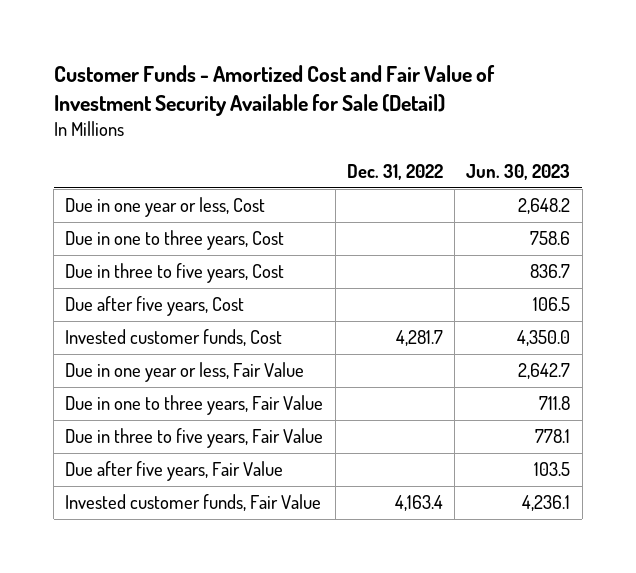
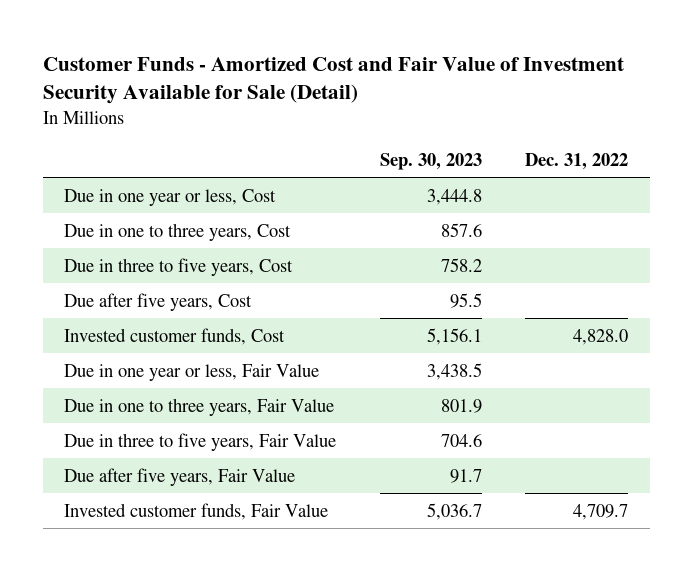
[466,164,571,181] Jun. 30, 2023 -> none
none -> [379,152,482,170] Sep. 30, 2023
[395,330,443,347] 4,281.7 -> [573,328,629,345] 4,828.0
[394,495,443,512] 4,163.4 -> [573,503,629,520] 4,709.7

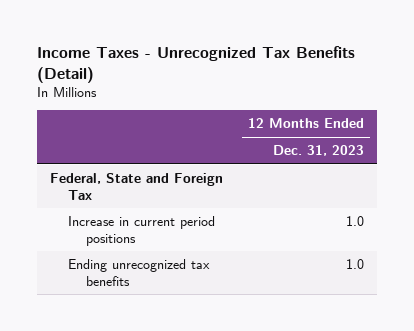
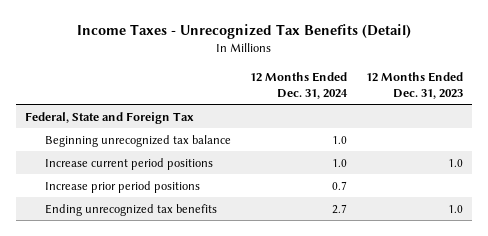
none -> [249,71,348,99] 12 Months Ended Dec. 31, 2024
none -> [45,134,232,147] Beginning unrecognized tax balance
[67,216,215,246] Increase in current period positions -> [45,157,214,170] Increase current period positions
none -> [45,180,201,193] Increase prior period positions

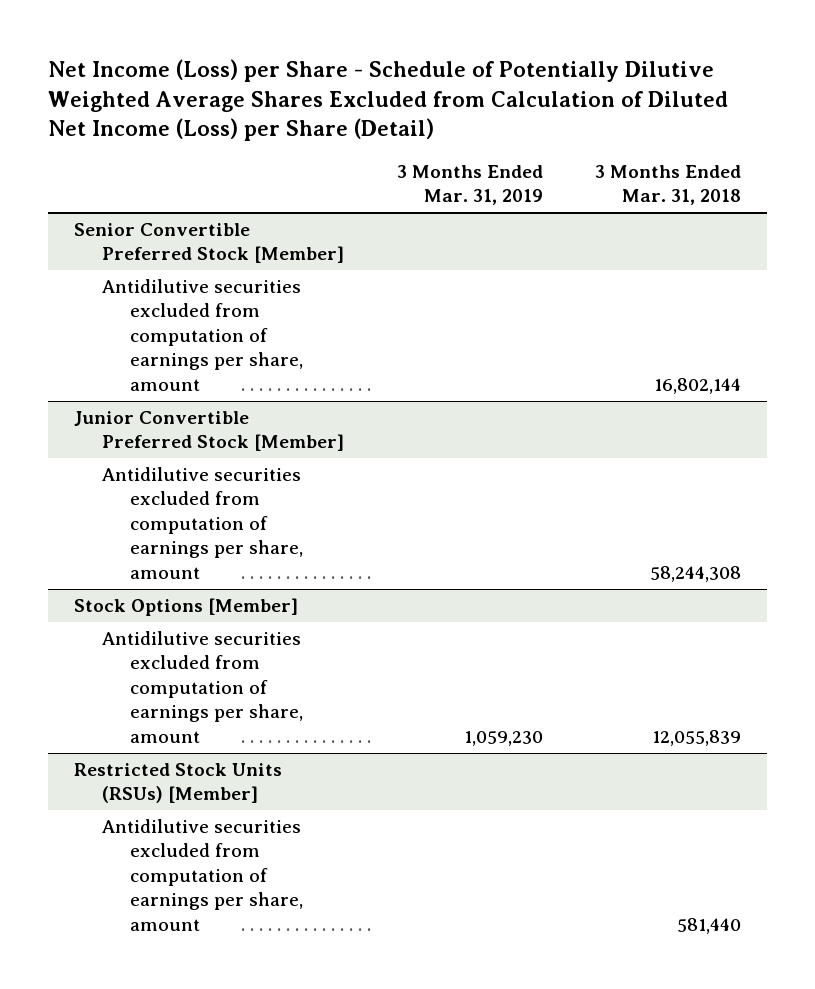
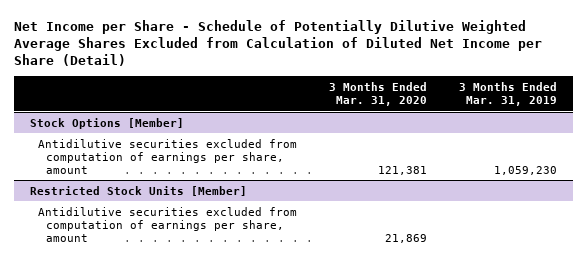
[48,59,729,142] Net Income (Loss) per Share - Schedule of Potentially Dilutive Weighted Average Shares Excluded from Calculation of Diluted Net Income (Loss) per Share (Detail) -> [13,19,542,67] Net Income per Share - Schedule of Potentially Dilutive Weighted Average Shares Excluded from Calculation of Diluted Net Income per Share (Detail)
[595,165,742,206] 3 Months Ended Mar. 31, 2018 -> none
none -> [328,82,427,107] 3 Months Ended Mar. 31, 2020
[74,223,345,264] Senior Convertible Preferred Stock [Member] -> none
[102,279,304,391] Antidilutive securities excluded from computation of earnings per share, amount -> none
[74,411,345,452] Junior Convertible Preferred Stock [Member] -> none
[102,467,304,579] Antidilutive securities excluded from computation of earnings per share, amount -> none
[74,763,283,804] Restricted Stock Units (RSUs) [Member] -> [29,185,247,196] Restricted Stock Units [Member]

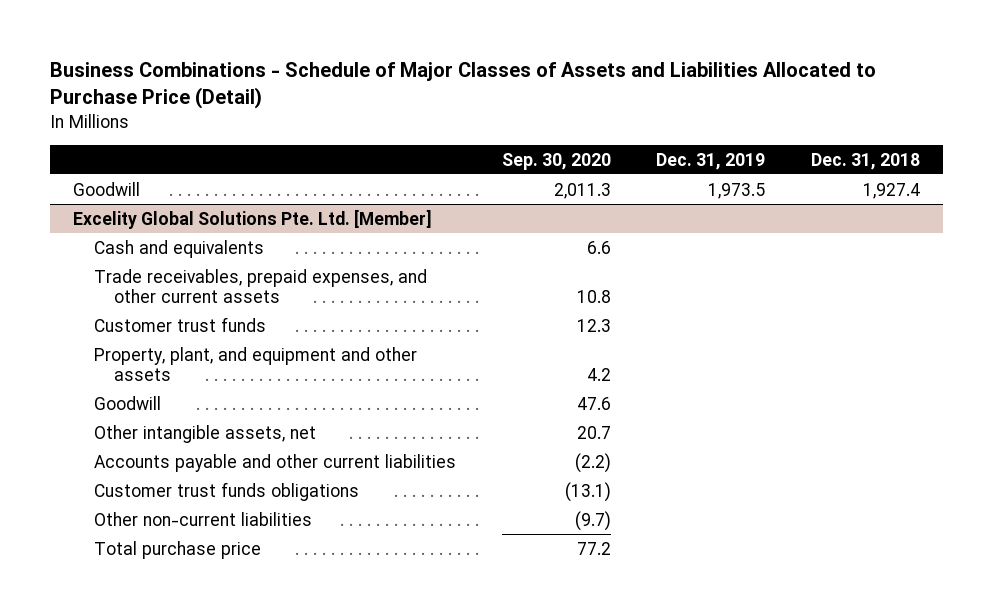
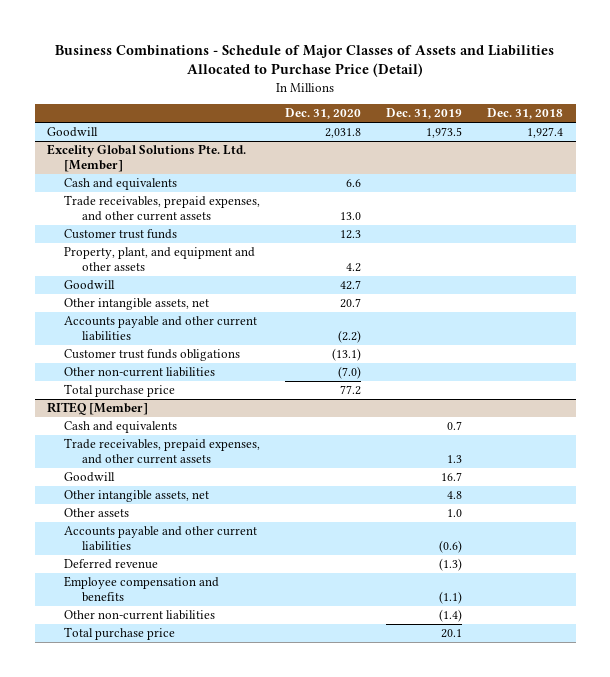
[501,152,611,170] Sep. 30, 2020 -> none
none -> [285,108,362,120] Dec. 31, 2020
none -> [47,402,149,416] RITEQ [Member]
none -> [64,421,178,434] Cash and equivalents
none -> [64,438,261,464] Trade receivables, prepaid expenses, and other current assets
none -> [64,472,116,483] Goodwill
none -> [64,490,210,503] Other intangible assets, net
none -> [64,508,130,518] Other assets
none -> [64,526,258,551] Accounts payable and other current liabilities
none -> [64,559,159,570] Deferred revenue
none -> [64,576,220,602] Employee compensation and benefits
none -> [64,610,216,621] Other non-current liabilities
none -> [64,627,176,641] Total purchase price

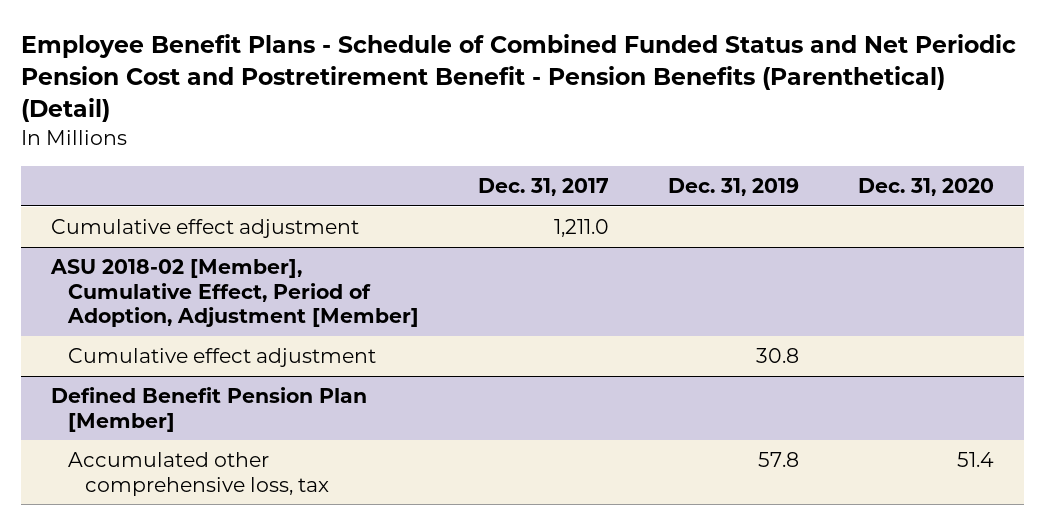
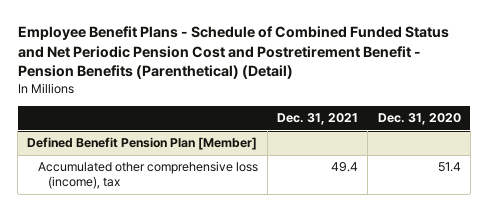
[478,177,610,196] Dec. 31, 2017 -> none
[668,177,800,196] Dec. 31, 2019 -> none
none -> [277,113,359,126] Dec. 31, 2021
[50,219,359,239] Cumulative effect adjustment -> none
[49,259,420,328] ASU 2018-02 [Member], Cumulative Effect, Period of Adoption, Adjustment [Member] -> none
[68,348,377,368] Cumulative effect adjustment -> none
[68,452,330,496] Accumulated other comprehensive loss, tax -> [37,161,258,190] Accumulated other comprehensive loss (income), tax

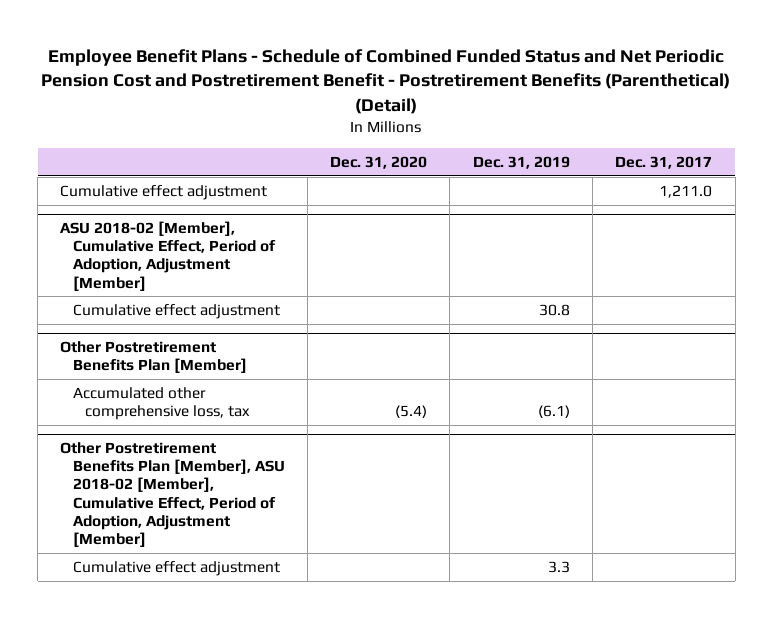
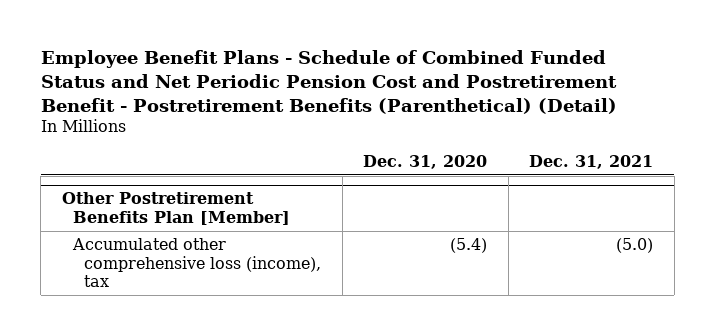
[472,156,570,170] Dec. 31, 2019 -> none
[615,156,713,170] Dec. 31, 2017 -> none
none -> [529,154,654,169] Dec. 31, 2021
[60,185,268,201] Cumulative effect adjustment -> none
[60,221,276,291] ASU 2018-02 [Member], Cumulative Effect, Period of Adoption, Adjustment [Member] -> none
[72,304,280,320] Cumulative effect adjustment -> none
[60,442,285,547] Other Postretirement Benefits Plan [Member], ASU 2018-02 [Member], Cumulative Effect, Period of Adoption, Adjustment [Member] -> none
[72,561,280,577] Cumulative effect adjustment -> none
[72,387,250,421] Accumulated other comprehensive loss, tax -> [71,238,322,287] Accumulated other comprehensive loss (income), tax

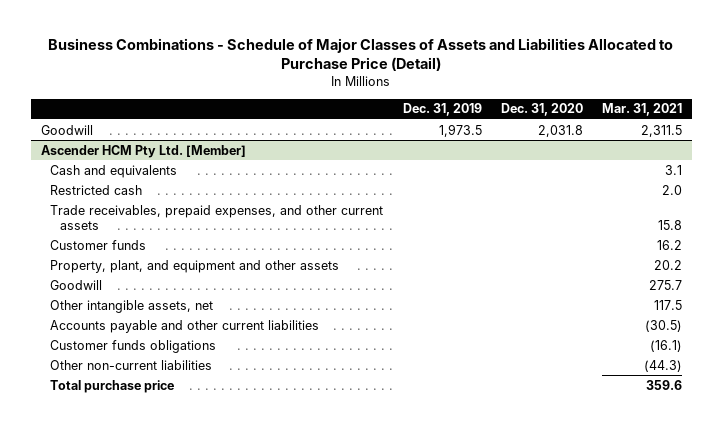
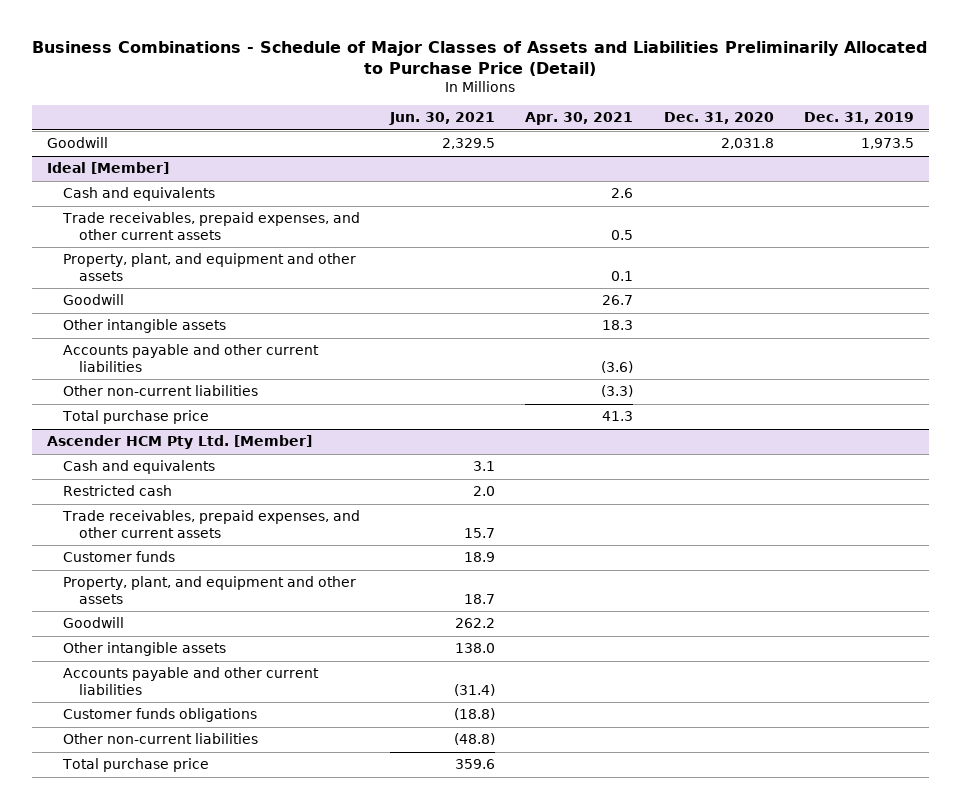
[48,38,674,72] Business Combinations - Schedule of Major Classes of Assets and Liabilities Allocated to Purchase Price (Detail) -> [32,40,928,76] Business Combinations - Schedule of Major Classes of Assets and Liabilities Preliminarily Allocated to Purchase Price (Detail)
[602,103,683,117] Mar. 31, 2021 -> none
none -> [389,112,496,126] Jun. 30, 2021
none -> [525,112,634,126] Apr. 30, 2021
none -> [46,162,169,175] Ideal [Member]
none -> [62,187,215,202] Cash and equivalents
none -> [61,212,360,240] Trade receivables, prepaid expenses, and other current assets
none -> [62,253,356,281] Property, plant, and equipment and other assets
none -> [62,294,124,306] Goodwill
none -> [62,319,226,334] Other intangible assets
none -> [62,344,319,372] Accounts payable and other current liabilities
none -> [62,385,258,397] Other non-current liabilities
none -> [61,410,209,425] Total purchase price
[50,299,214,313] Other intangible assets, net -> [62,642,226,657] Other intangible assets

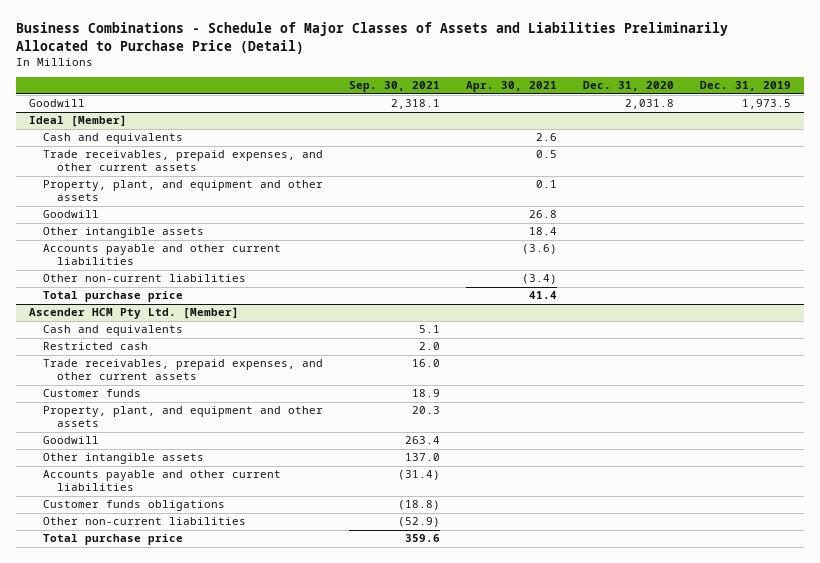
[389,112,496,126] Jun. 30, 2021 -> none
none -> [349,81,441,93] Sep. 30, 2021
[602,295,634,306] 26.7 -> [528,210,557,219] 26.8
[602,320,634,331] 18.3 -> [528,227,557,236] 18.4
[601,385,634,398] (3.3) -> [521,274,557,285] (3.4)
[602,411,634,422] 41.3 -> [528,291,557,300] 41.4

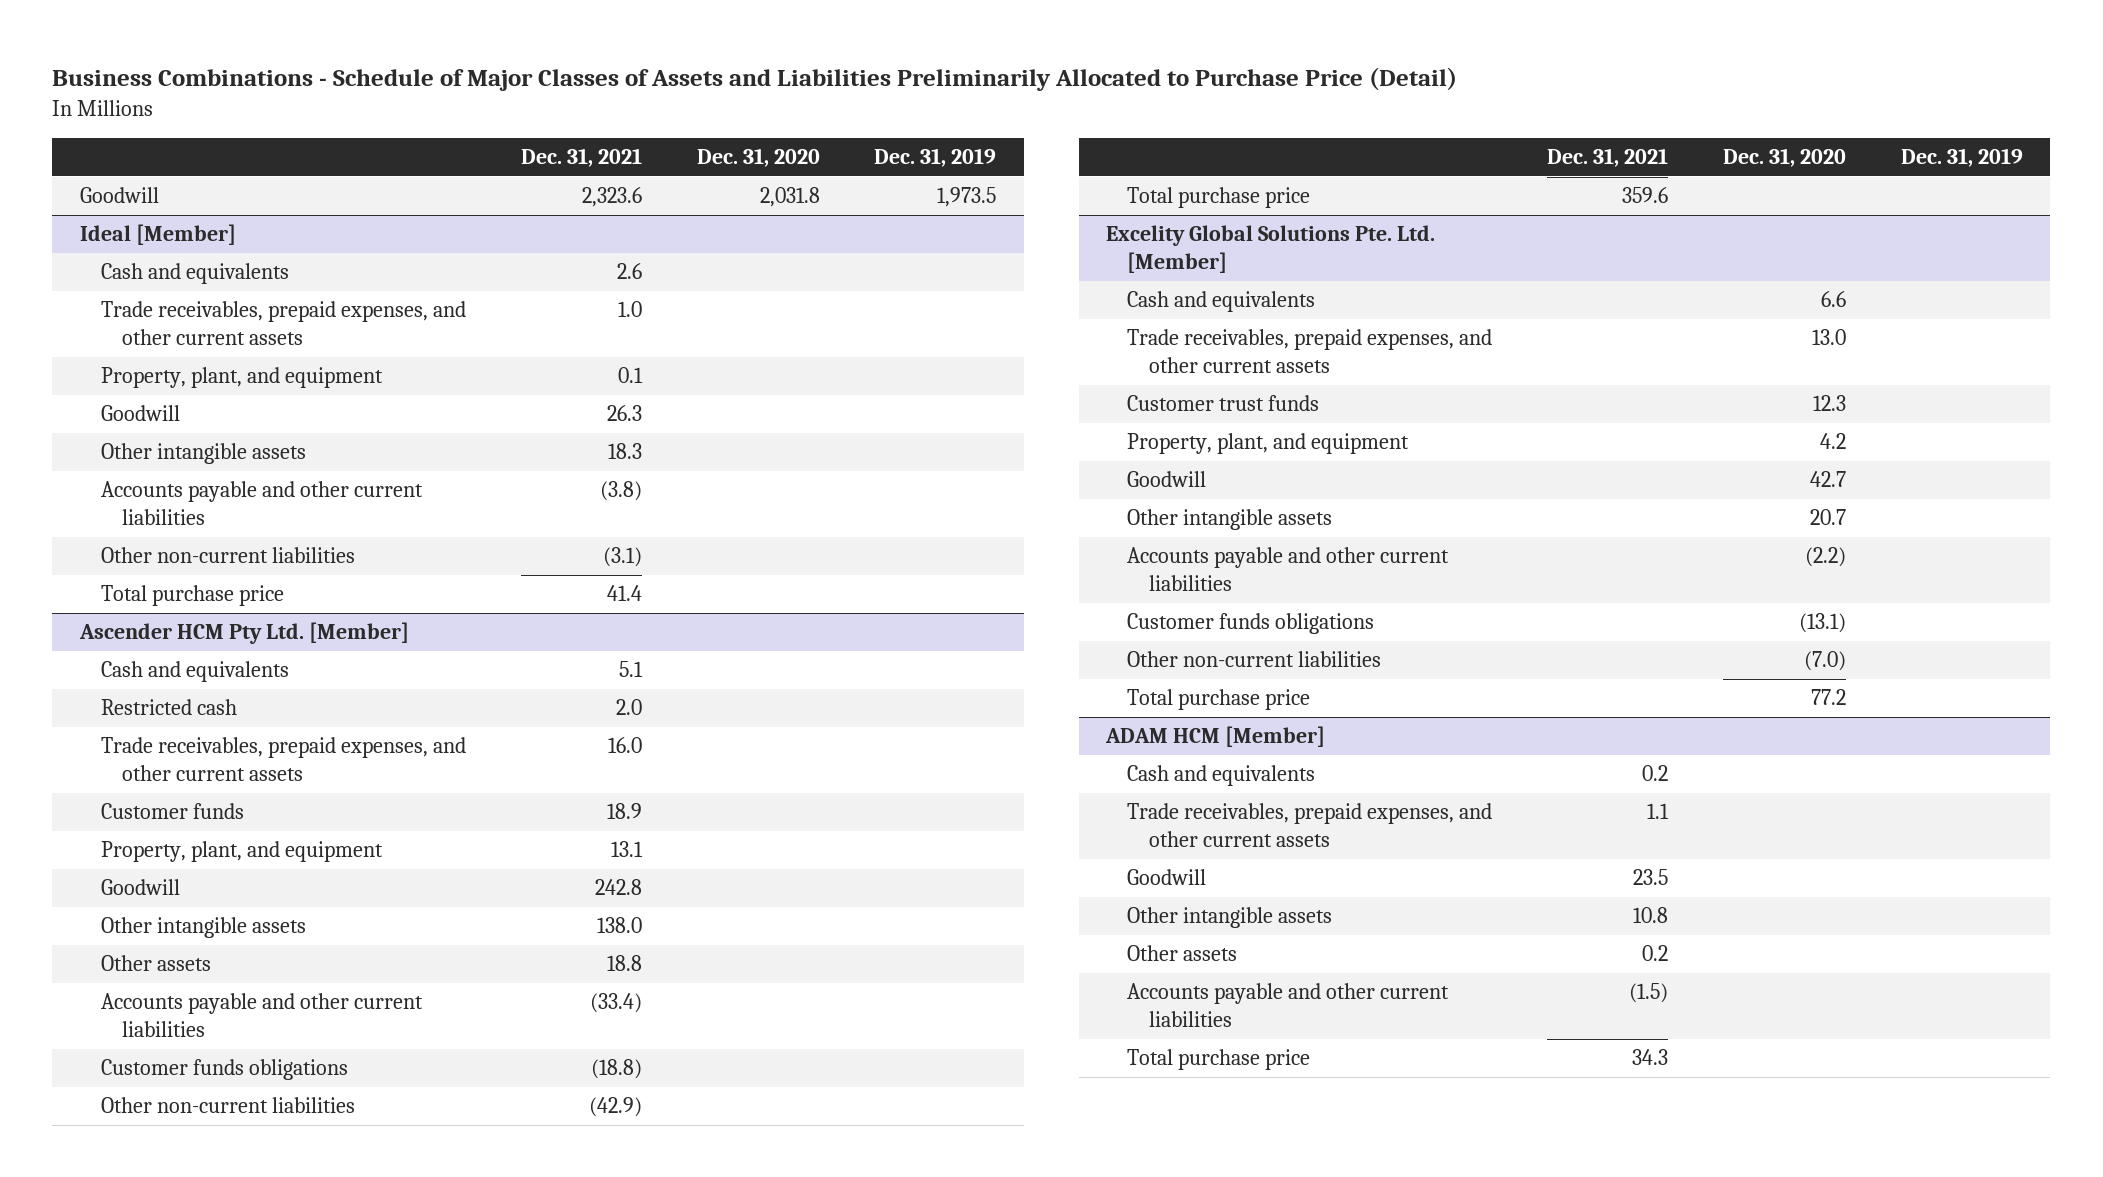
[349,81,441,93] Sep. 30, 2021 -> none
[465,81,557,93] Apr. 30, 2021 -> none
none -> [520,148,642,168] Dec. 31, 2021
[43,180,324,202] Property, plant, and equipment and other assets -> [101,367,384,389] Property, plant, and equipment
[43,406,324,428] Property, plant, and equipment and other assets -> [101,841,384,863] Property, plant, and equipment
none -> [101,955,212,972] Other assets
none -> [1106,225,1436,274] Excelity Global Solutions Pte. Ltd. [Member]
none -> [1127,291,1316,313] Cash and equivalents
none -> [1127,329,1493,374] Trade receivables, prepaid expenses, and other current assets
none -> [1127,395,1320,412] Customer trust funds
none -> [1127,433,1410,455] Property, plant, and equipment
none -> [1127,471,1207,488] Goodwill
none -> [1127,509,1333,531] Other intangible assets
none -> [1127,547,1450,592] Accounts payable and other current liabilities
none -> [1127,613,1375,635] Customer funds obligations
none -> [1127,651,1382,668] Other non-current liabilities
none -> [1127,689,1311,711] Total purchase price
none -> [1105,726,1326,748] ADAM HCM [Member]
none -> [1127,765,1316,787] Cash and equivalents
none -> [1127,803,1493,848] Trade receivables, prepaid expenses, and other current assets
none -> [1127,869,1207,886] Goodwill
none -> [1127,907,1333,929] Other intangible assets
none -> [1127,945,1238,962] Other assets
none -> [1127,983,1450,1028] Accounts payable and other current liabilities
none -> [1127,1049,1311,1071] Total purchase price

